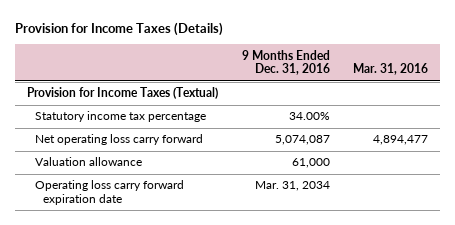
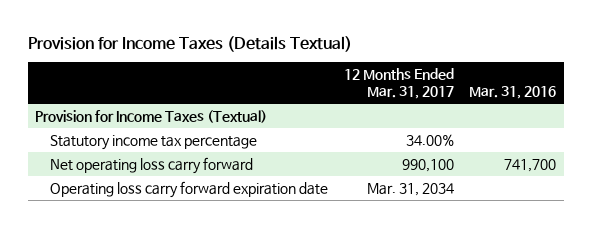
[15,21,224,36] Provision for Income Taxes (Details) -> [27,35,352,52] Provision for Income Taxes (Details Textual)
[241,49,330,76] 9 Months Ended Dec. 31, 2016 -> none
none -> [343,68,454,100] 12 Months Ended Mar. 31, 2017
[35,157,143,167] Valuation allowance -> none
[373,135,429,146] 4,894,477 -> [504,158,557,172] 741,700

